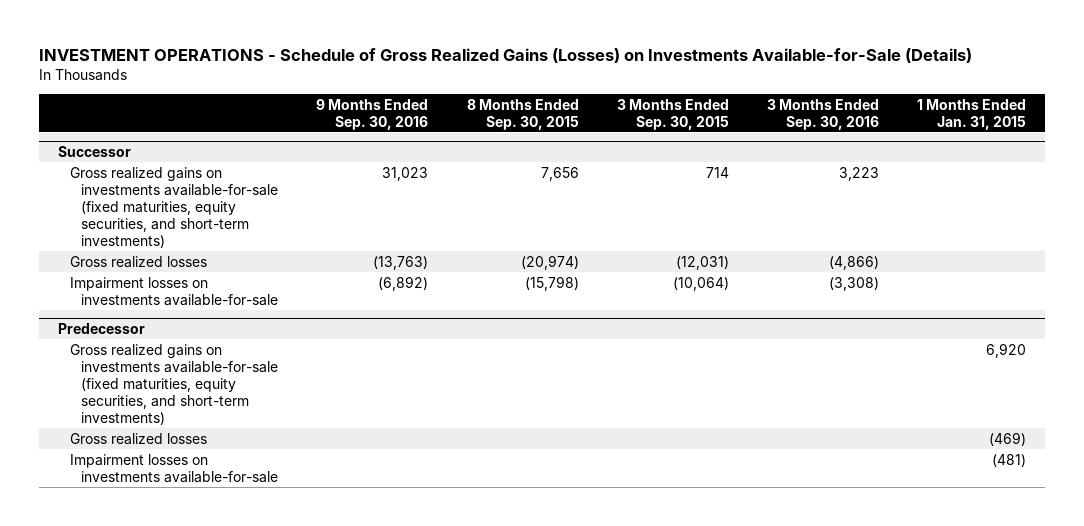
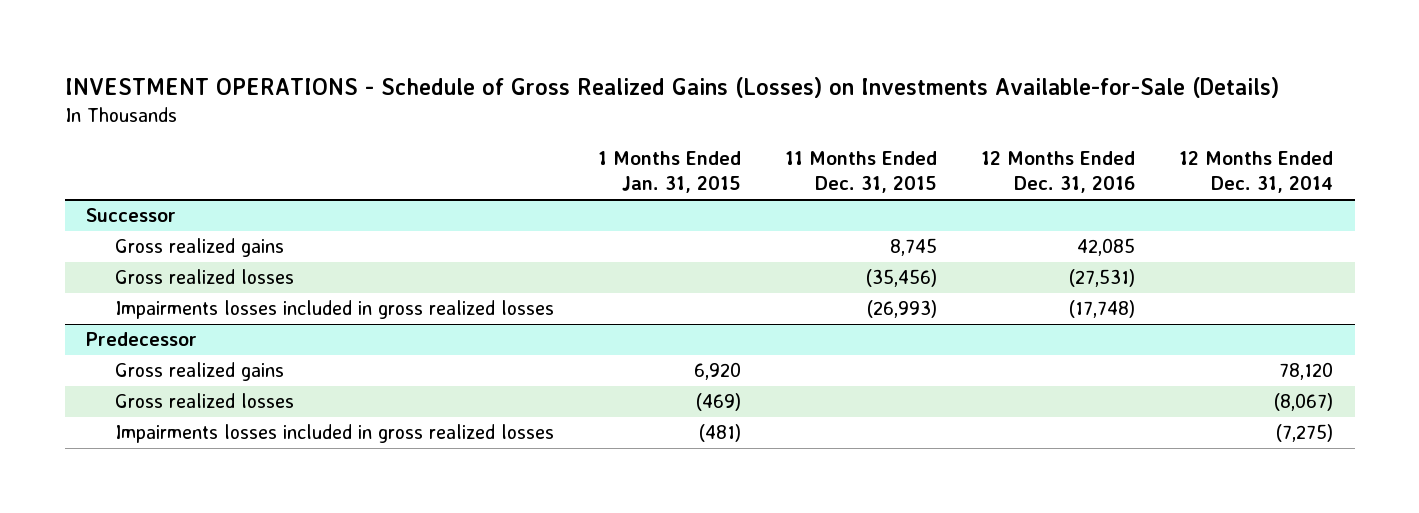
[316,98,429,130] 9 Months Ended Sep. 30, 2016 -> none
[466,98,579,130] 8 Months Ended Sep. 30, 2015 -> none
[616,98,729,130] 3 Months Ended Sep. 30, 2015 -> none
[767,98,880,130] 3 Months Ended Sep. 30, 2016 -> none
none -> [784,150,937,194] 11 Months Ended Dec. 31, 2015
none -> [980,150,1135,194] 12 Months Ended Dec. 31, 2016
none -> [1178,150,1333,194] 12 Months Ended Dec. 31, 2014
[69,166,279,248] Gross realized gains on investments available-for-sale (fixed maturities, equity securities, and short-term investments) -> [114,238,284,258] Gross realized gains
[69,276,279,306] Impairment losses on investments available-for-sale -> [114,300,554,320] Impairments losses included in gross realized losses
[69,343,279,425] Gross realized gains on investments available-for-sale (fixed maturities, equity securities, and short-term investments) -> [114,362,284,382] Gross realized gains
[69,453,279,483] Impairment losses on investments available-for-sale -> [114,424,554,444] Impairments losses included in gross realized losses

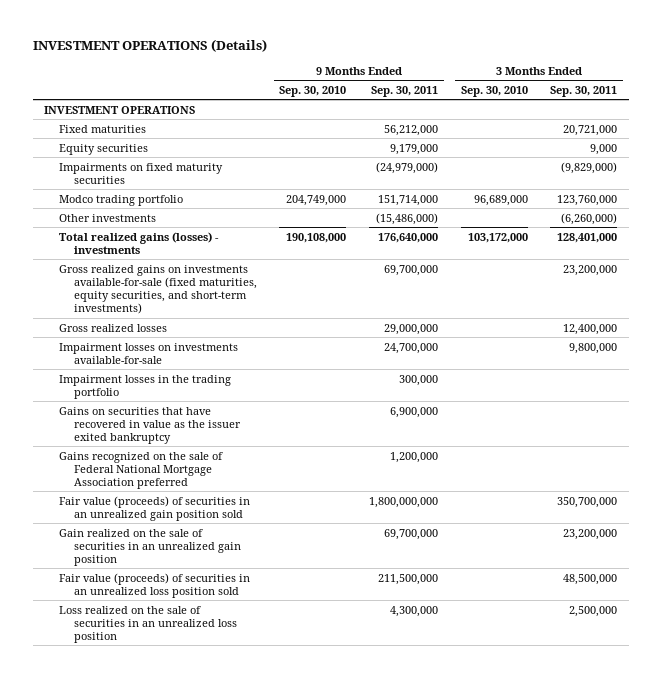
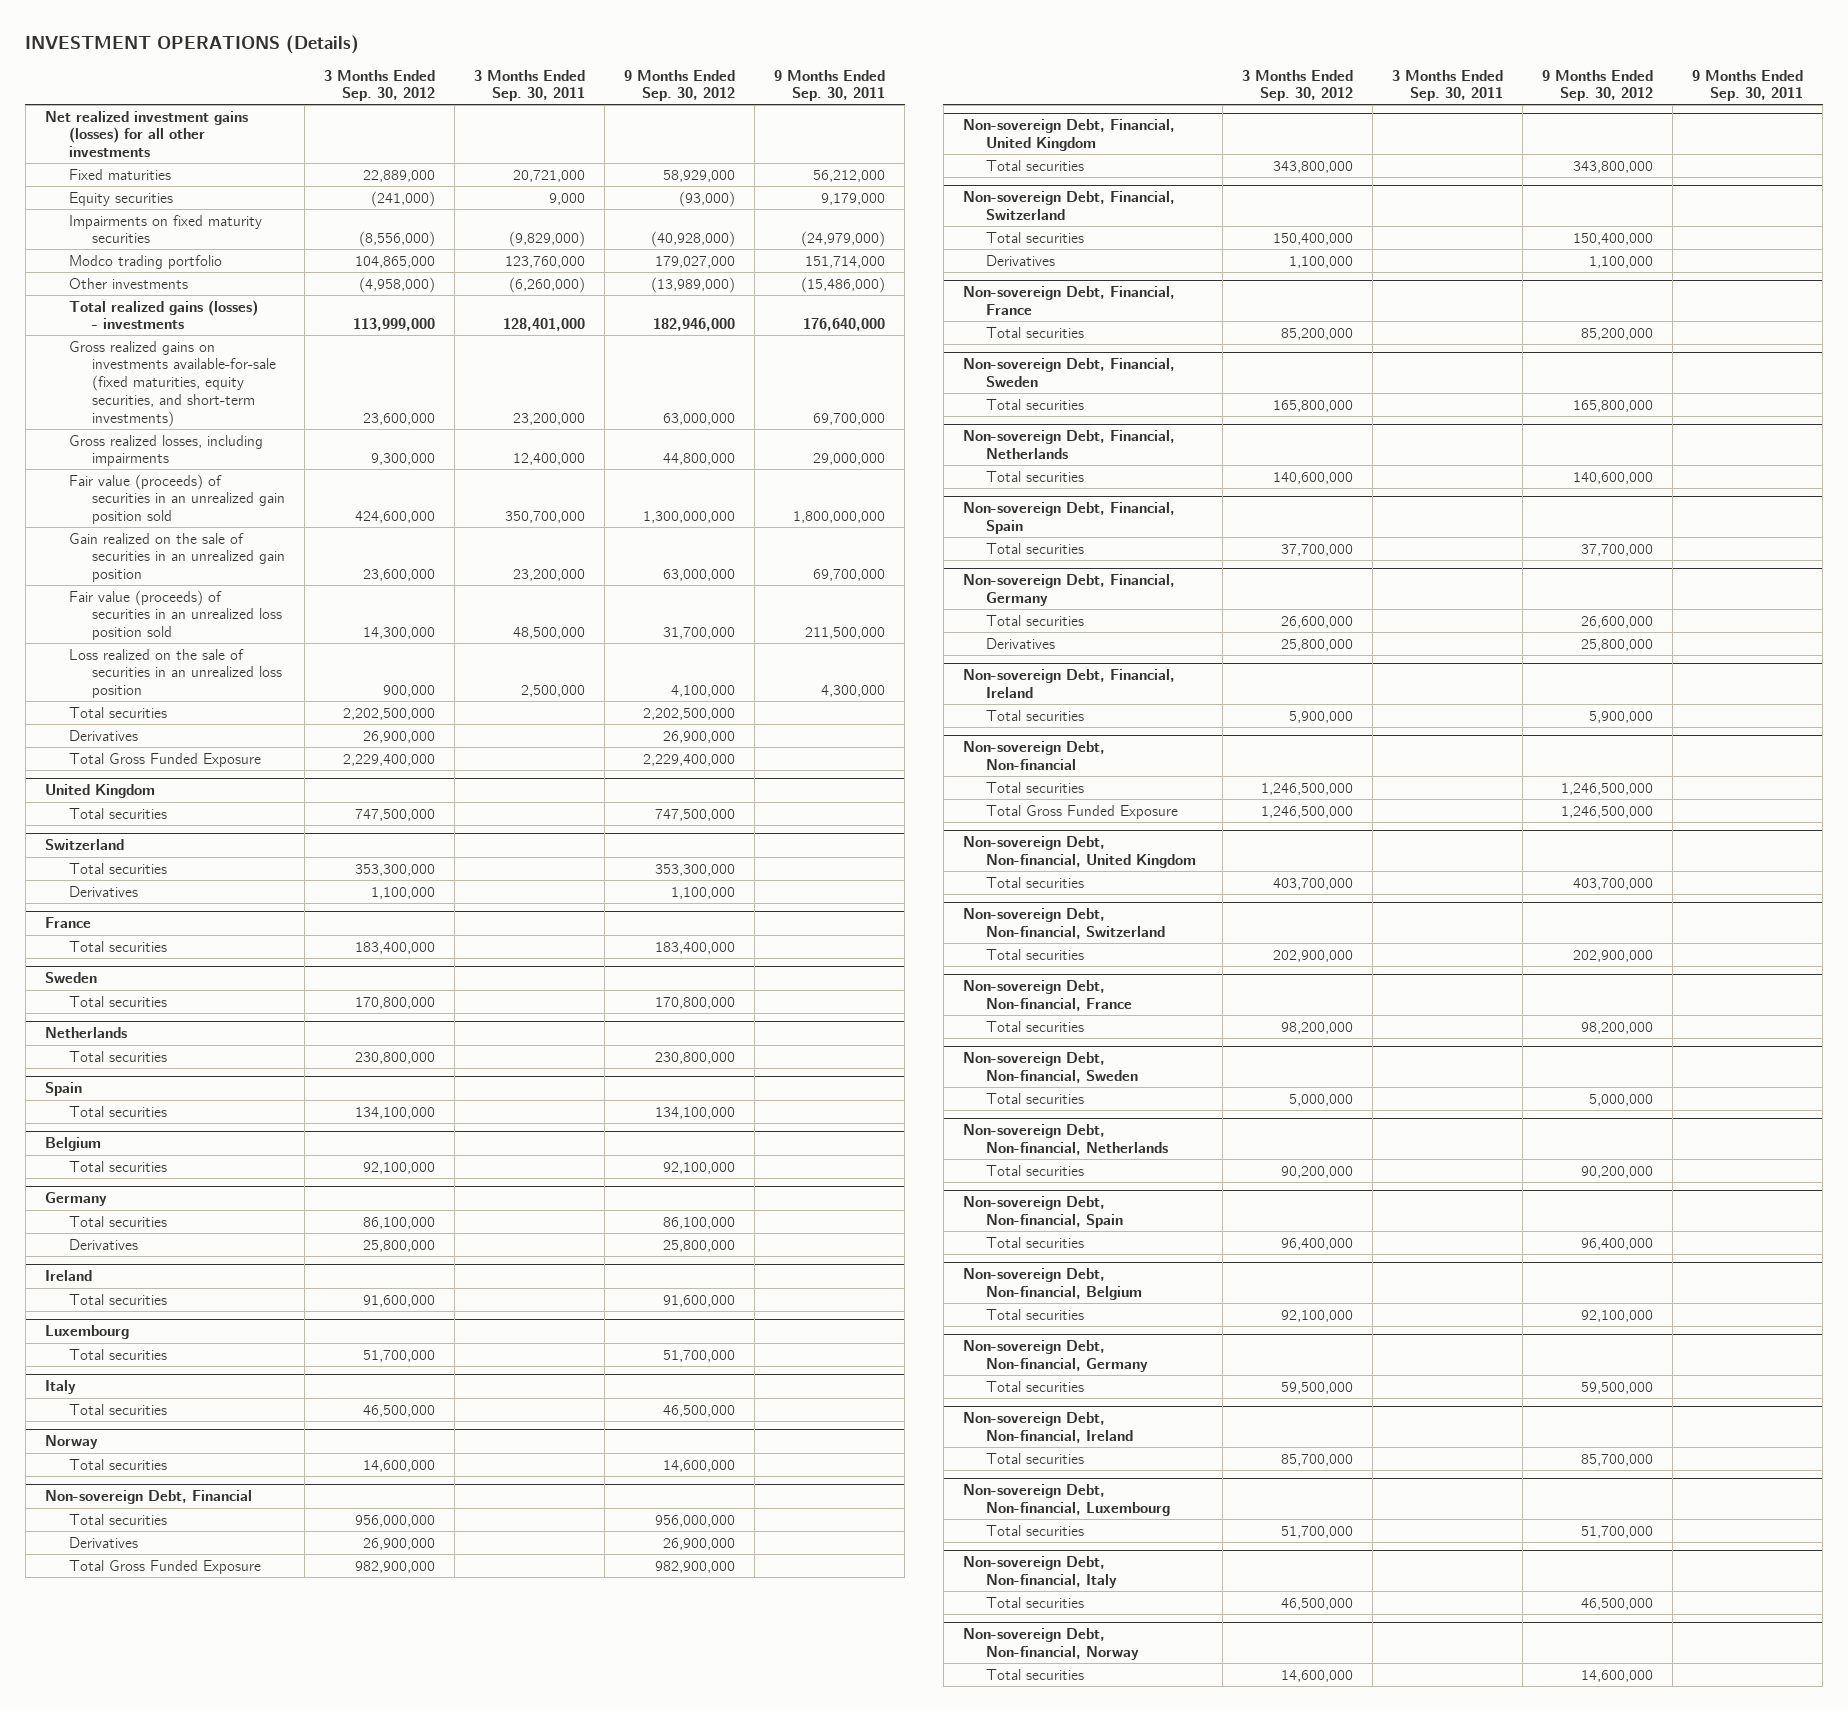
[279,85,347,97] Sep. 30, 2010 -> none
[460,85,528,97] Sep. 30, 2010 -> none
none -> [324,69,436,102] 3 Months Ended Sep. 30, 2012
none -> [624,69,736,102] 9 Months Ended Sep. 30, 2012
[44,105,196,114] INVESTMENT OPERATIONS -> none
none -> [44,110,248,158] Net realized investment gains (losses) for all other investments
[58,342,238,364] Impairment losses on investments available-for-sale -> none
[58,374,231,399] Impairment losses in the trading portfolio -> none
[58,406,241,444] Gains on securities that have recovered in value as the issuer exited bankruptcy -> none
[58,451,223,489] Gains recognized on the sale of Federal National Mortgage Association preferred -> none
[58,323,167,332] Gross realized losses -> [68,434,263,467] Gross realized losses, including impairments
none -> [68,706,167,718] Total securities
none -> [68,729,138,741] Derivatives
none -> [68,752,261,767] Total Gross Funded Exposure
none -> [44,784,155,799] United Kingdom
none -> [68,807,167,819] Total securities
none -> [44,839,124,851] Switzerland
none -> [68,862,167,874] Total securities
none -> [68,885,138,897] Derivatives
none -> [44,917,91,929] France
none -> [68,940,167,952] Total securities
none -> [44,972,97,984] Sweden
none -> [68,995,167,1007] Total securities
none -> [44,1027,127,1039] Netherlands
none -> [68,1050,167,1062] Total securities
none -> [44,1082,82,1097] Spain
none -> [68,1105,167,1117] Total securities
none -> [44,1137,101,1152] Belgium
none -> [68,1160,167,1172] Total securities
none -> [44,1192,107,1207] Germany
none -> [68,1215,167,1227] Total securities
none -> [68,1238,138,1250] Derivatives
none -> [44,1270,92,1282] Ireland
none -> [68,1293,167,1305] Total securities
none -> [44,1325,129,1340] Luxembourg
none -> [68,1348,167,1360] Total securities
none -> [44,1380,76,1395] Italy
none -> [68,1403,167,1415] Total securities
none -> [44,1435,98,1450] Norway
none -> [68,1458,167,1470] Total securities
none -> [44,1490,252,1505] Non-sovereign Debt, Financial
none -> [68,1513,167,1525] Total securities
none -> [68,1536,138,1548] Derivatives
none -> [68,1559,261,1574] Total Gross Funded Exposure
none -> [962,119,1175,152] Non-sovereign Debt, Financial, United Kingdom
none -> [986,159,1085,171] Total securities
none -> [962,191,1175,221] Non-sovereign Debt, Financial, Switzerland
none -> [986,231,1085,243] Total securities
none -> [986,254,1056,266] Derivatives
none -> [962,286,1175,316] Non-sovereign Debt, Financial, France
none -> [986,326,1085,338] Total securities
none -> [962,358,1175,388] Non-sovereign Debt, Financial, Sweden
none -> [986,398,1085,410] Total securities
none -> [962,430,1175,460] Non-sovereign Debt, Financial, Netherlands
none -> [986,470,1085,482] Total securities
none -> [962,502,1175,535] Non-sovereign Debt, Financial, Spain
none -> [986,542,1085,554] Total securities
none -> [962,574,1175,607] Non-sovereign Debt, Financial, Germany
none -> [986,614,1085,626] Total securities
none -> [986,637,1056,649] Derivatives
none -> [962,669,1175,699] Non-sovereign Debt, Financial, Ireland
none -> [986,709,1085,721] Total securities
none -> [962,741,1105,771] Non-sovereign Debt, Non-financial
none -> [986,781,1085,793] Total securities
none -> [986,804,1179,819] Total Gross Funded Exposure
none -> [962,836,1197,869] Non-sovereign Debt, Non-financial, United Kingdom
none -> [986,876,1085,888] Total securities
none -> [962,908,1166,940] Non-sovereign Debt, Non-financial, Switzerland
none -> [986,948,1085,960] Total securities
none -> [962,980,1133,1012] Non-sovereign Debt, Non-financial, France
none -> [986,1020,1085,1032] Total securities
none -> [962,1052,1139,1084] Non-sovereign Debt, Non-financial, Sweden
none -> [986,1092,1085,1104] Total securities
none -> [962,1124,1169,1156] Non-sovereign Debt, Non-financial, Netherlands
none -> [986,1164,1085,1176] Total securities
none -> [962,1196,1124,1229] Non-sovereign Debt, Non-financial, Spain
none -> [986,1236,1085,1248] Total securities
none -> [962,1268,1143,1301] Non-sovereign Debt, Non-financial, Belgium
none -> [986,1308,1085,1320] Total securities
none -> [962,1340,1149,1373] Non-sovereign Debt, Non-financial, Germany
none -> [986,1380,1085,1392] Total securities
none -> [962,1412,1134,1444] Non-sovereign Debt, Non-financial, Ireland
none -> [986,1452,1085,1464] Total securities
none -> [962,1484,1171,1517] Non-sovereign Debt, Non-financial, Luxembourg
none -> [986,1524,1085,1536] Total securities
none -> [962,1556,1118,1589] Non-sovereign Debt, Non-financial, Italy
none -> [986,1596,1085,1608] Total securities
none -> [962,1628,1140,1661] Non-sovereign Debt, Non-financial, Norway
none -> [986,1668,1085,1680] Total securities

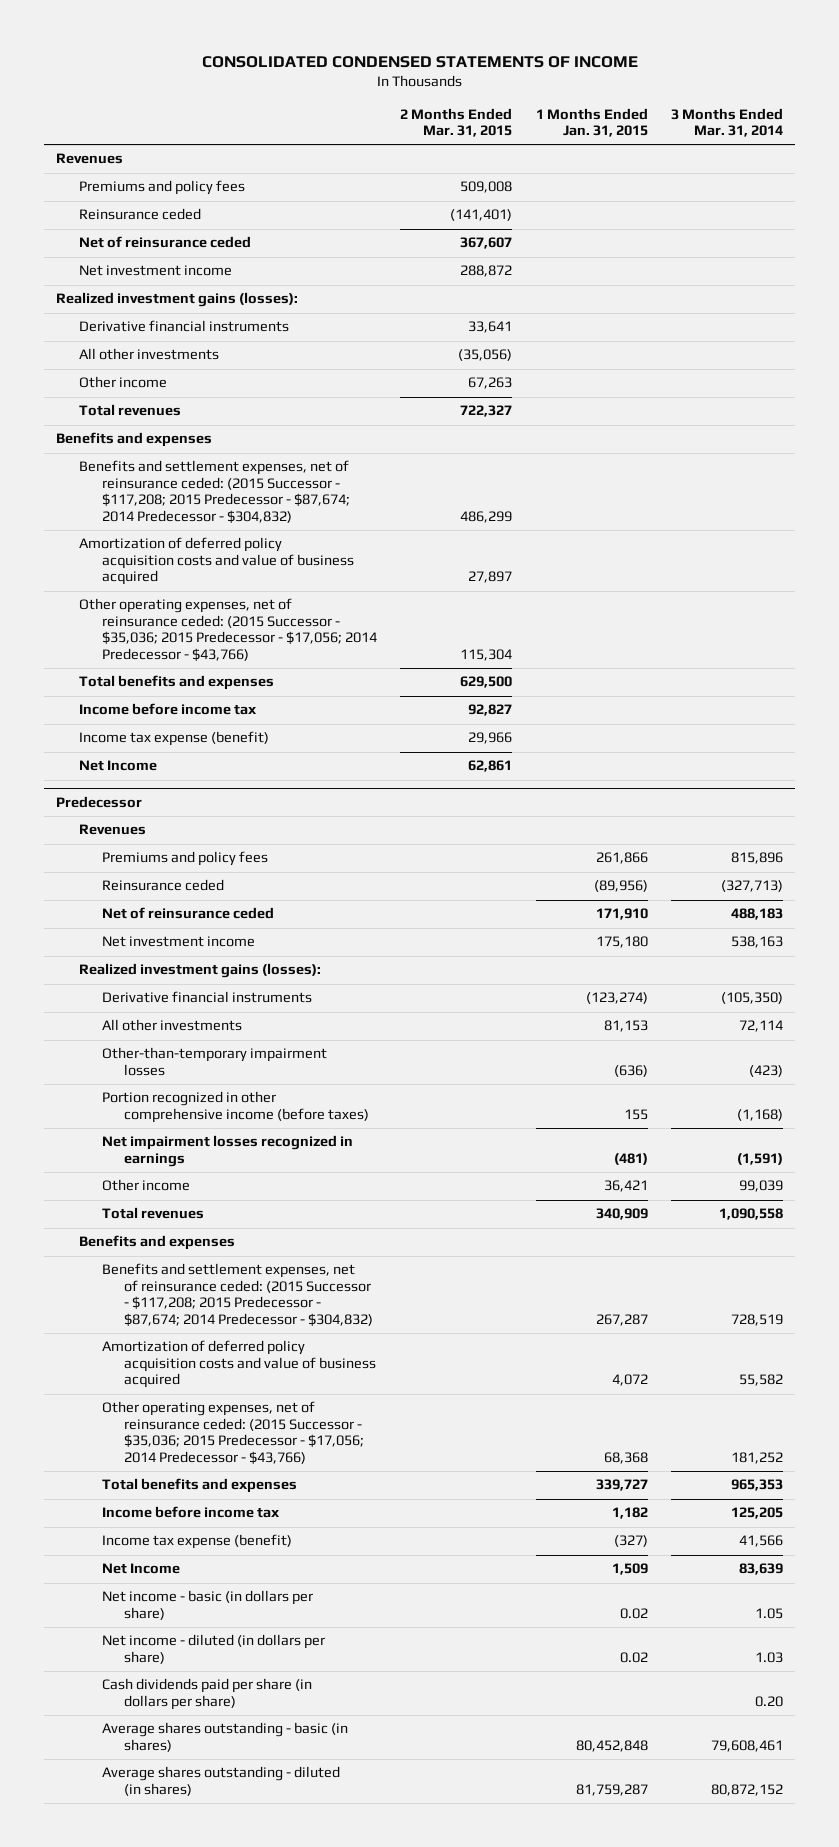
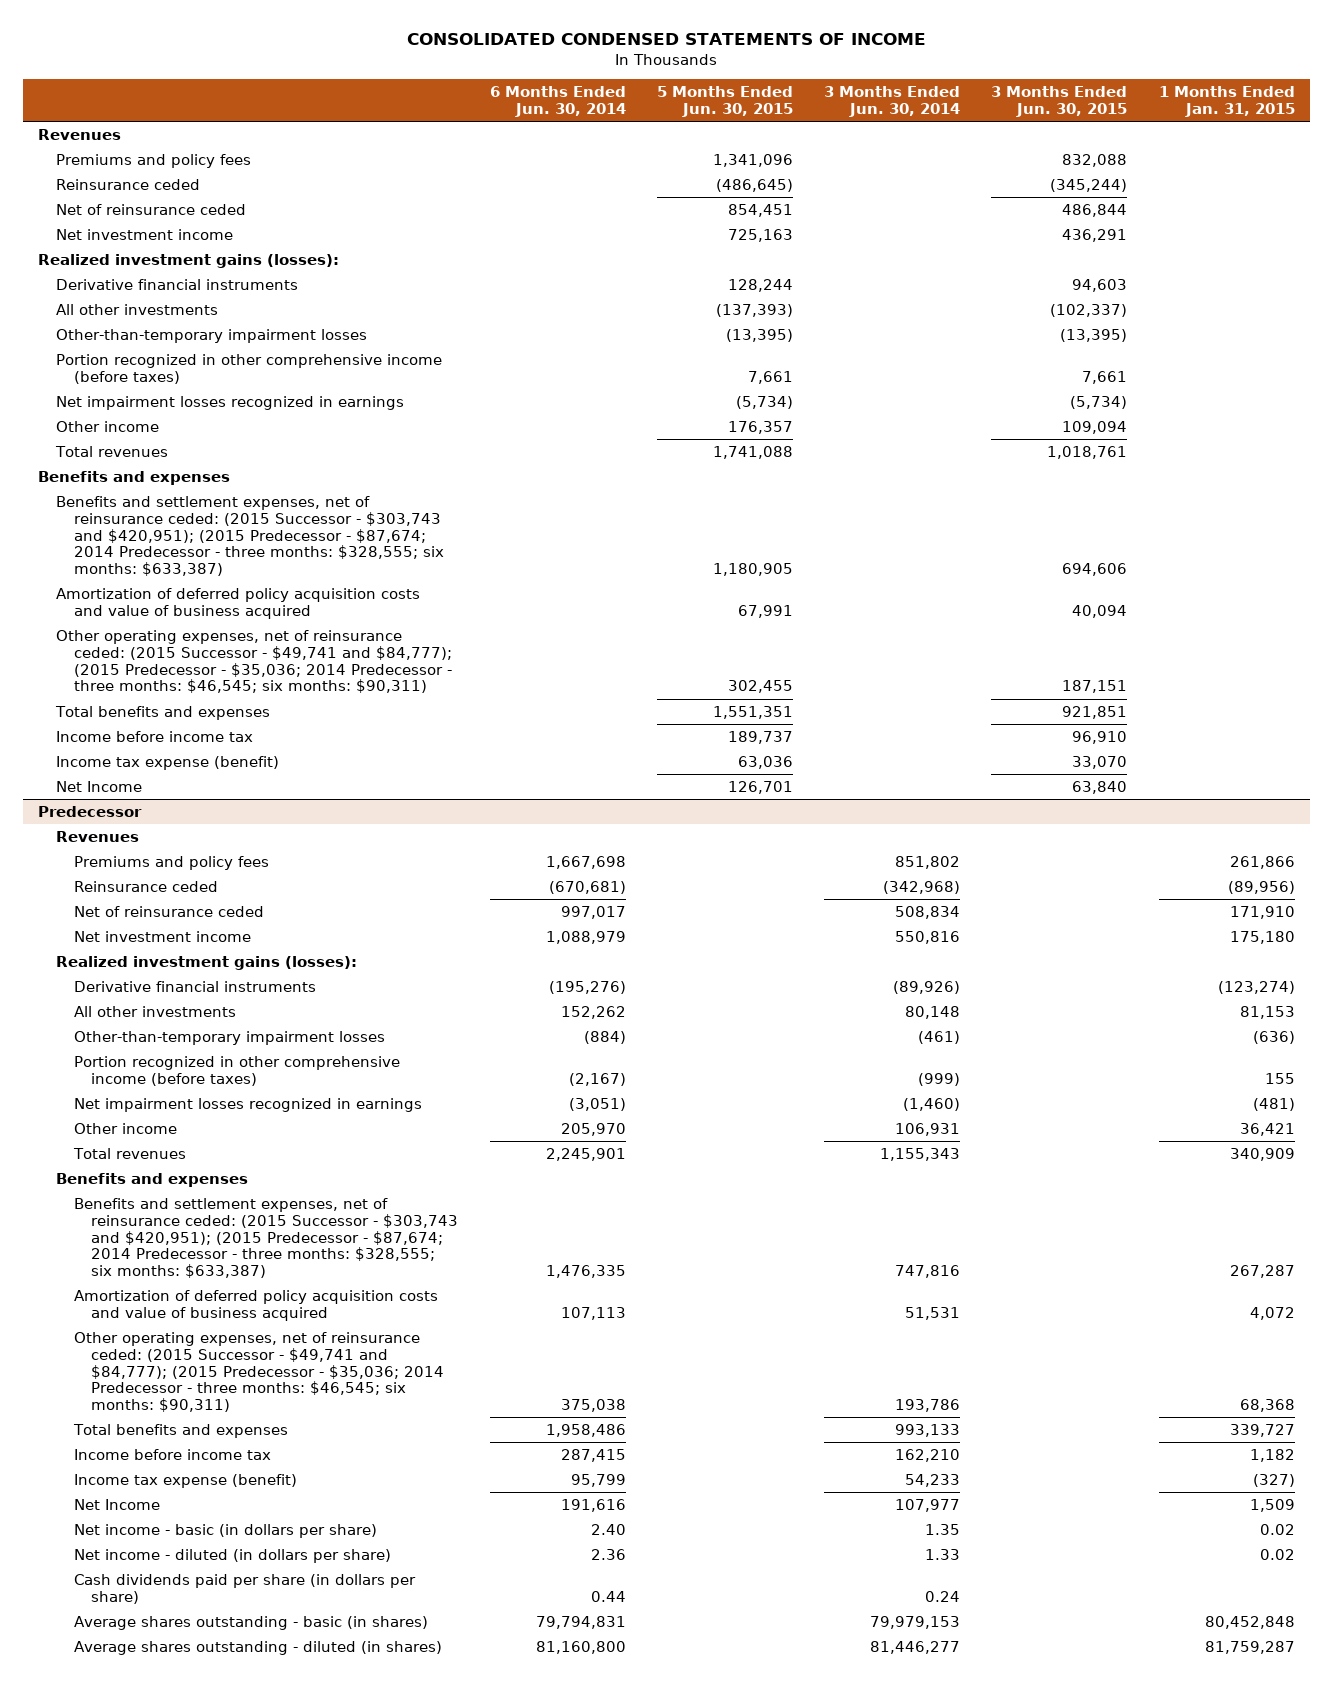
[400,107,513,138] 2 Months Ended Mar. 31, 2015 -> none
[671,107,784,138] 3 Months Ended Mar. 31, 2014 -> none
none -> [489,86,626,117] 6 Months Ended Jun. 30, 2014
none -> [656,86,793,117] 5 Months Ended Jun. 30, 2015
none -> [824,86,961,117] 3 Months Ended Jun. 30, 2014
none -> [991,86,1128,117] 3 Months Ended Jun. 30, 2015
none -> [55,328,367,343] Other-than-temporary impairment losses
none -> [55,353,442,384] Portion recognized in other comprehensive income (before taxes)
none -> [55,395,404,410] Net impairment losses recognized in earnings
[78,460,350,525] Benefits and settlement expenses, net of reinsurance ceded: (2015 Successor - $117,208; 2015 Predecessor - $87,674; 2014 Predecessor - $304,832) -> [55,495,444,577] Benefits and settlement expenses, net of reinsurance ceded: (2015 Successor - $303,743 and $420,951); (2015 Predecessor - $87,674; 2014 Predecessor - three months: $328,555; six months: $633,387)
[78,598,377,663] Other operating expenses, net of reinsurance ceded: (2015 Successor - $35,036; 2015 Predecessor - $17,056; 2014 Predecessor - $43,766) -> [55,629,452,694] Other operating expenses, net of reinsurance ceded: (2015 Successor - $49,741 and $84,777); (2015 Predecessor - $35,036; 2014 Predecessor - three months: $46,545; six months: $90,311)
[101,1263,374,1328] Benefits and settlement expenses, net of reinsurance ceded: (2015 Successor - $117,208; 2015 Predecessor - $87,674; 2014 Predecessor - $304,832) -> [73,1197,459,1279] Benefits and settlement expenses, net of reinsurance ceded: (2015 Successor - $303,743 and $420,951); (2015 Predecessor - $87,674; 2014 Predecessor - three months: $328,555; six months: $633,387)
[101,1401,365,1466] Other operating expenses, net of reinsurance ceded: (2015 Successor - $35,036; 2015 Predecessor - $17,056; 2014 Predecessor - $43,766) -> [73,1331,445,1413] Other operating expenses, net of reinsurance ceded: (2015 Successor - $49,741 and $84,777); (2015 Predecessor - $35,036; 2014 Predecessor - three months: $46,545; six months: $90,311)

